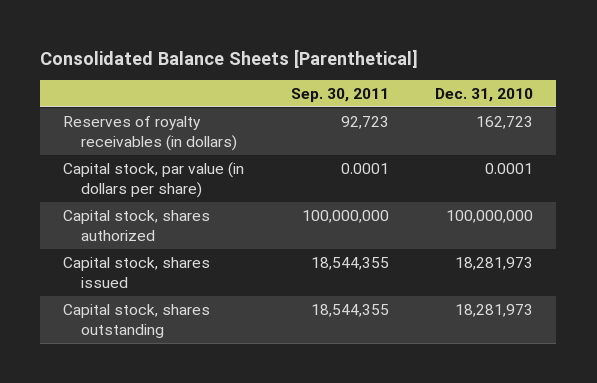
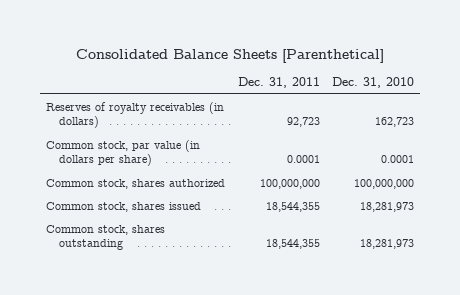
[290,88,389,103] Sep. 30, 2011 -> none
none -> [237,77,320,89] Dec. 31, 2011
[63,161,245,198] Capital stock, par value (in dollars per share) -> [46,139,201,167] Common stock, par value (in dollars per share)
[63,209,211,241] Capital stock, shares authorized -> [46,178,226,189] Common stock, shares authorized
[63,256,211,288] Capital stock, shares issued -> [46,201,202,212] Common stock, shares issued
[63,303,211,338] Capital stock, shares outstanding -> [46,224,166,251] Common stock, shares outstanding

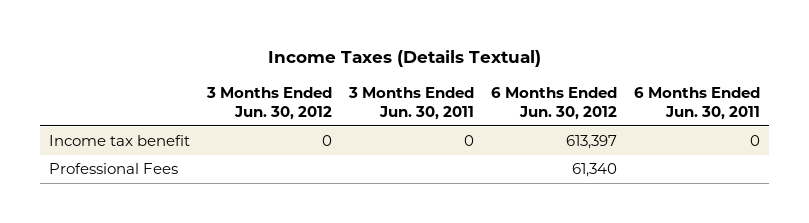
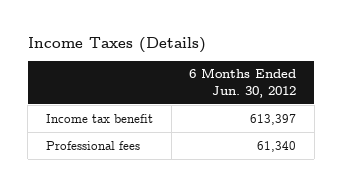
[267,50,541,68] Income Taxes (Details Textual) -> [27,36,206,53] Income Taxes (Details)
[206,86,333,120] 3 Months Ended Jun. 30, 2012 -> none
[348,86,475,120] 3 Months Ended Jun. 30, 2011 -> none
[634,86,761,120] 6 Months Ended Jun. 30, 2011 -> none
[48,163,178,175] Professional Fees -> [45,140,140,150] Professional fees

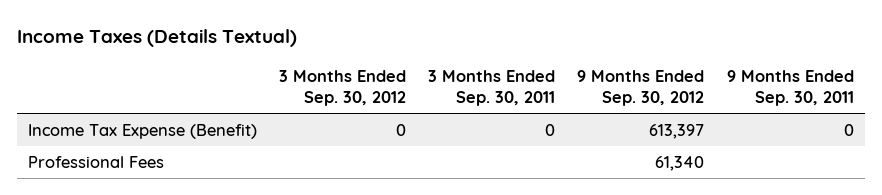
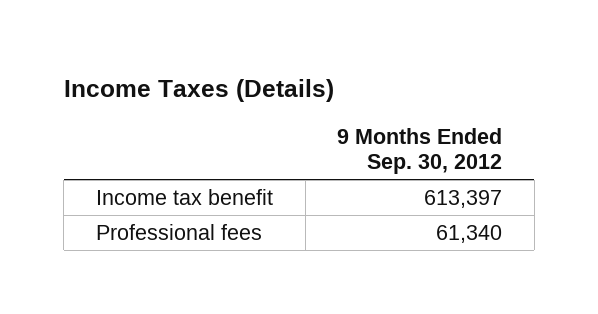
[17,29,298,48] Income Taxes (Details Textual) -> [63,79,334,103] Income Taxes (Details)
[279,69,407,106] 3 Months Ended Sep. 30, 2012 -> none
[428,69,556,106] 3 Months Ended Sep. 30, 2011 -> none
[726,69,854,106] 9 Months Ended Sep. 30, 2011 -> none
[28,124,258,140] Income Tax Expense (Benefit) -> [95,188,273,205] Income tax benefit
[28,156,165,169] Professional Fees -> [95,223,262,240] Professional fees

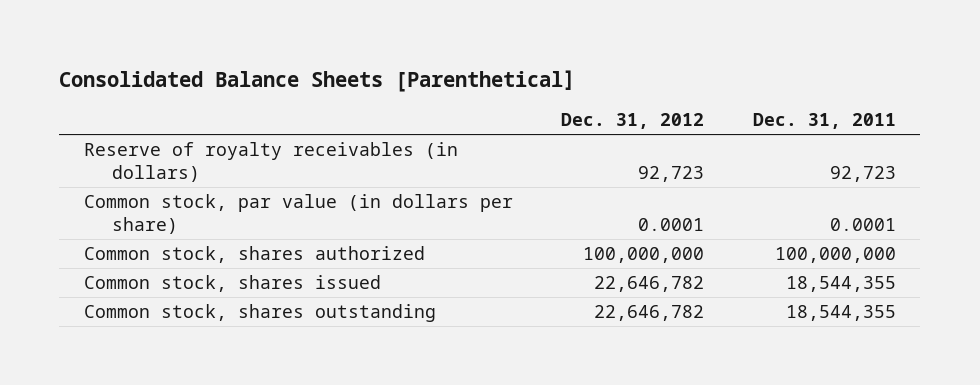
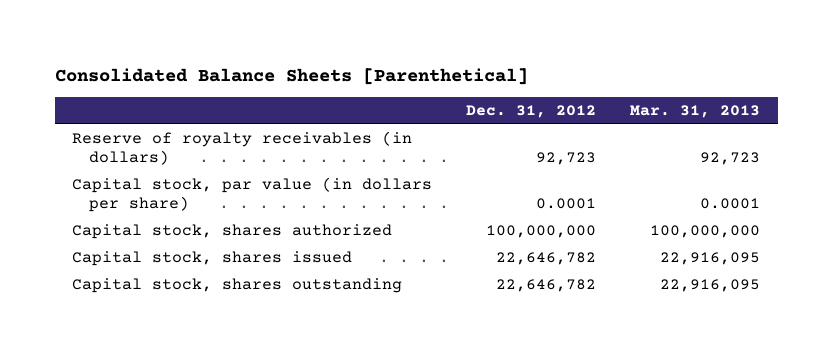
[752,113,896,130] Dec. 31, 2011 -> none
none -> [630,105,761,119] Mar. 31, 2013
[83,194,513,234] Common stock, par value (in dollars per share) -> [72,177,433,213] Capital stock, par value (in dollars per share)
[83,246,425,264] Common stock, shares authorized -> [72,224,393,240] Capital stock, shares authorized
[83,275,381,293] Common stock, shares issued -> [72,251,353,267] Capital stock, shares issued
[83,304,436,323] Common stock, shares outstanding -> [72,278,403,294] Capital stock, shares outstanding

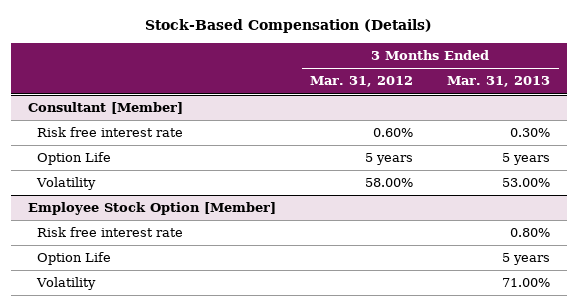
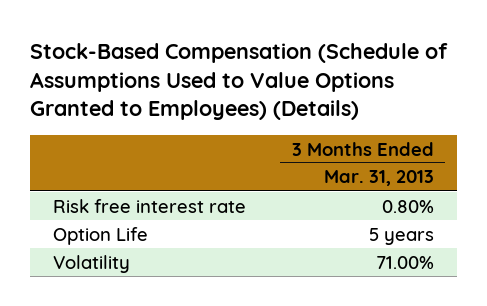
[145,19,433,34] Stock-Based Compensation (Details) -> [30,42,449,121] Stock-Based Compensation (Schedule of Assumptions Used to Value Options Granted to Employees) (Details)
[310,76,414,88] Mar. 31, 2012 -> none
[28,102,184,115] Consultant [Member] -> none
[37,127,184,138] Risk free interest rate -> none
[37,152,112,166] Option Life -> none
[36,177,97,191] Volatility -> none
[28,202,277,216] Employee Stock Option [Member] -> none

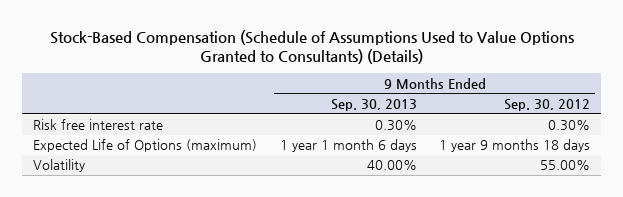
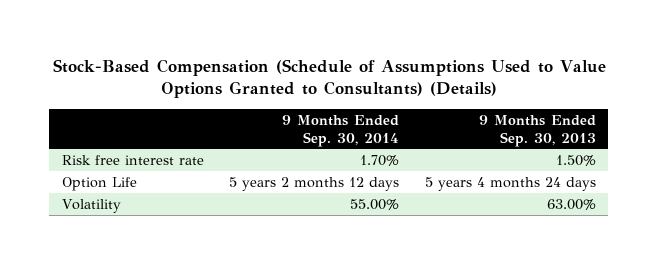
[503,98,590,111] Sep. 30, 2012 -> none
none -> [282,114,400,147] 9 Months Ended Sep. 30, 2014
[374,120,417,132] 0.30% -> [555,154,596,166] 1.50%
[33,139,258,153] Expected Life of Options (maximum) -> [61,176,137,191] Option Life
[279,139,417,153] 1 year 1 month 6 days -> [424,176,596,191] 5 years 4 months 24 days
[366,160,417,171] 40.00% -> [546,198,596,210] 63.00%

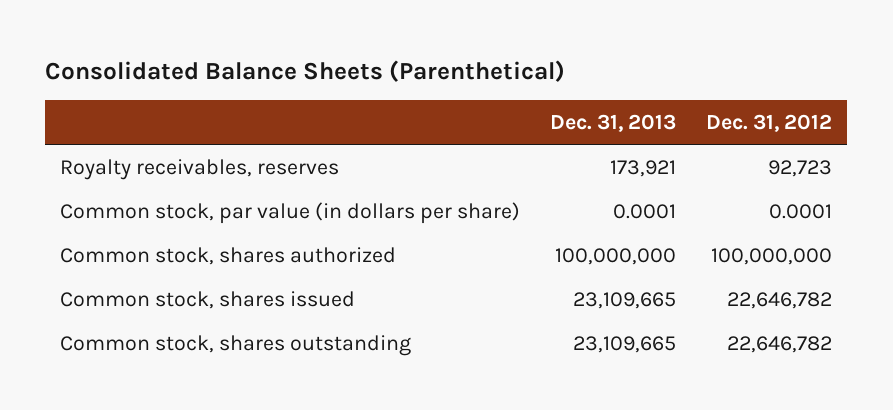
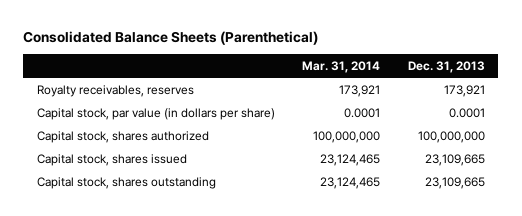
[706,113,833,132] Dec. 31, 2012 -> none
none -> [302,61,381,74] Mar. 31, 2014
[60,201,521,224] Common stock, par value (in dollars per share) -> [36,107,275,120] Capital stock, par value (in dollars per share)
[60,246,397,265] Common stock, shares authorized -> [36,130,209,143] Capital stock, shares authorized
[60,290,356,309] Common stock, shares issued -> [36,153,187,166] Capital stock, shares issued
[60,334,412,356] Common stock, shares outstanding -> [36,176,216,189] Capital stock, shares outstanding

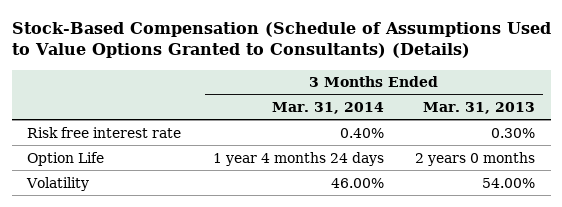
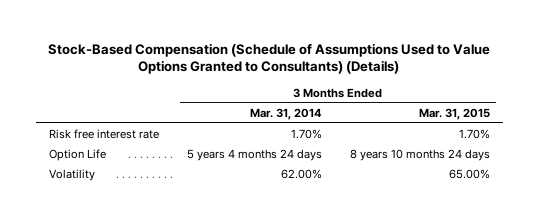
[423,101,536,114] Mar. 31, 2013 -> none
none -> [418,107,490,120] Mar. 31, 2015
[339,127,384,138] 0.40% -> [290,128,322,139] 1.70%
[212,151,384,166] 1 year 4 months 24 days -> [186,148,322,161] 5 years 4 months 24 days
[330,177,384,188] 46.00% -> [280,168,322,179] 62.00%

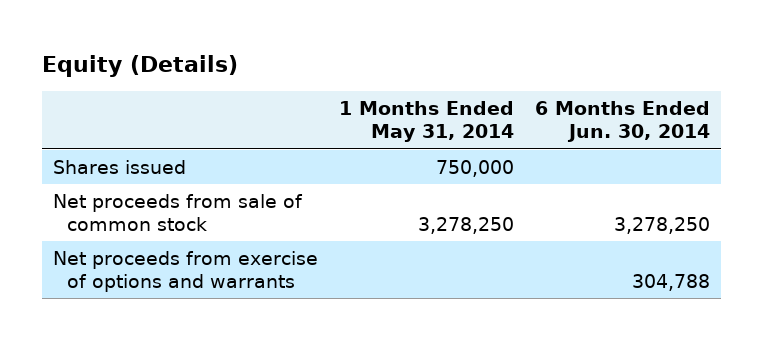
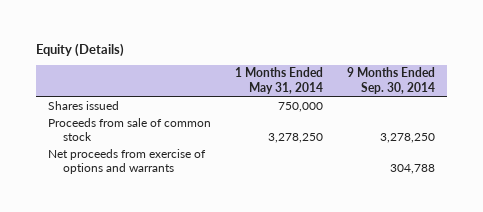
[534,101,710,143] 6 Months Ended Jun. 30, 2014 -> none
none -> [346,67,435,94] 9 Months Ended Sep. 30, 2014
[52,194,303,232] Net proceeds from sale of common stock -> [47,117,211,141] Proceeds from sale of common stock

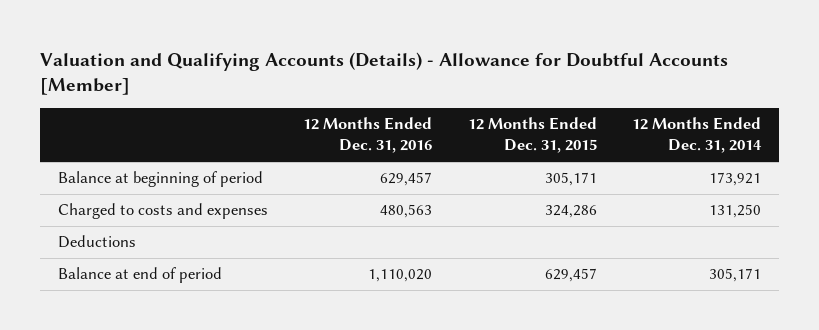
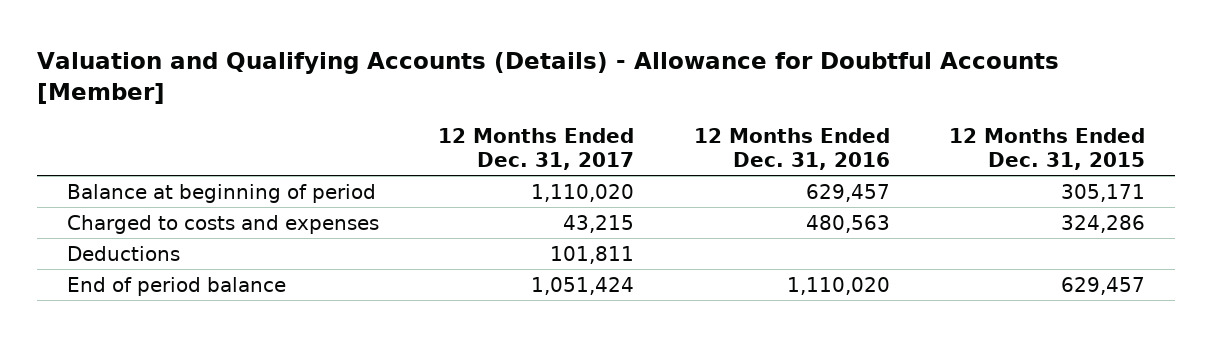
[632,117,763,154] 12 Months Ended Dec. 31, 2014 -> none
none -> [438,128,635,170] 12 Months Ended Dec. 31, 2017
[57,267,222,284] Balance at end of period -> [66,276,286,296] End of period balance

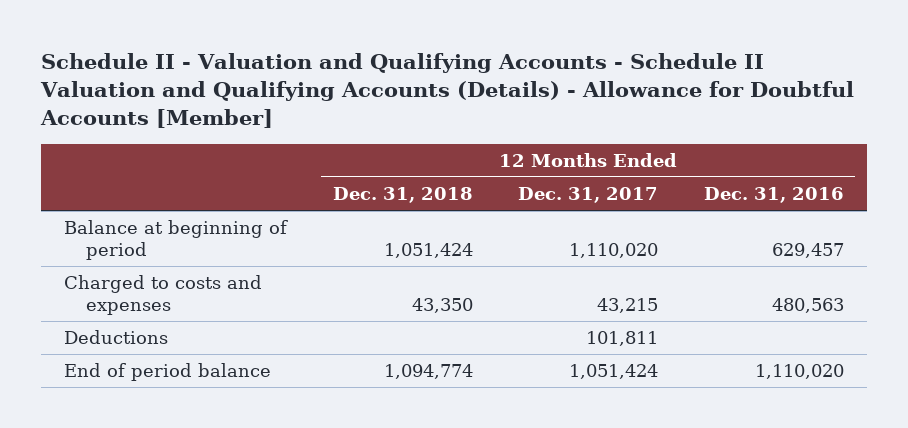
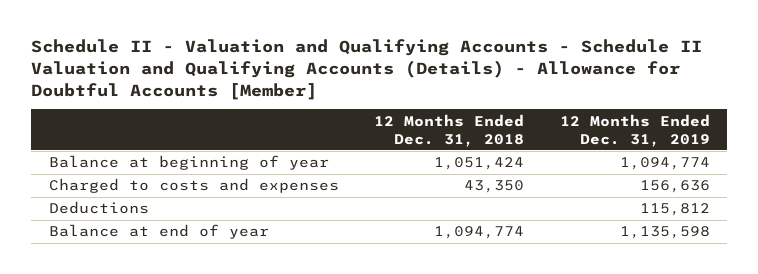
[518,187,659,204] Dec. 31, 2017 -> none
[704,187,845,204] Dec. 31, 2016 -> none
none -> [559,113,710,147] 12 Months Ended Dec. 31, 2019
[64,220,289,261] Balance at beginning of period -> [48,155,329,171] Balance at beginning of year
[64,363,272,382] End of period balance -> [48,224,269,240] Balance at end of year

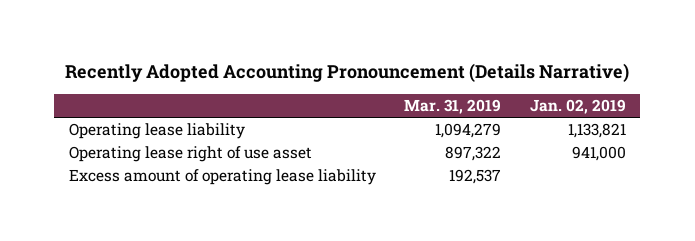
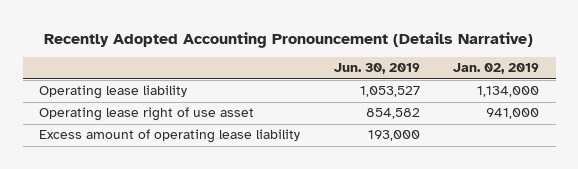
[404,99,502,115] Mar. 31, 2019 -> none
none -> [333,63,420,75] Jun. 30, 2019
[568,123,627,139] 1,133,821 -> [476,86,539,98] 1,134,000

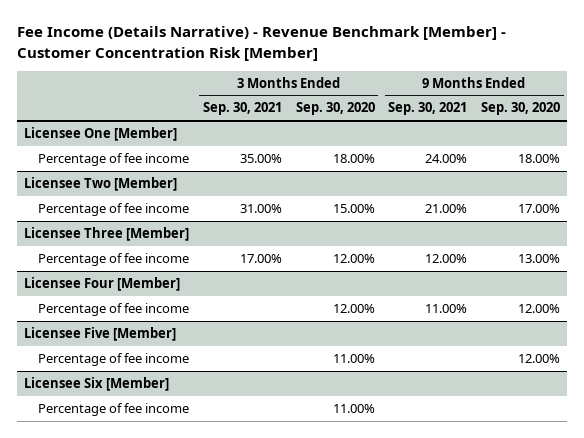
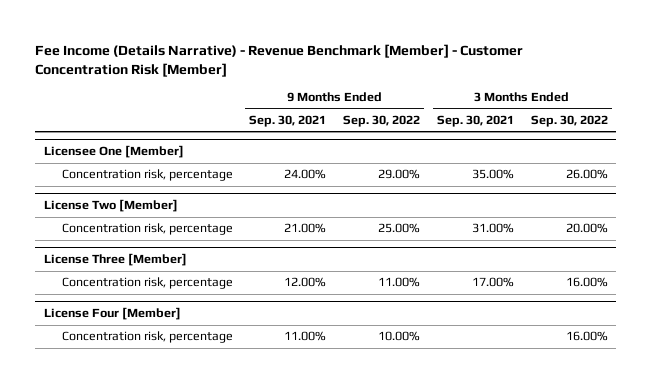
[295,102,375,116] Sep. 30, 2020 -> none
[481,102,561,116] Sep. 30, 2020 -> none
none -> [343,115,421,128] Sep. 30, 2022
none -> [530,115,608,128] Sep. 30, 2022
[24,327,177,342] Licensee Five [Member] -> none
[37,353,189,367] Percentage of fee income -> none
[24,377,170,392] Licensee Six [Member] -> none
[37,403,189,417] Percentage of fee income -> none
[37,153,189,167] Percentage of fee income -> [61,169,233,182] Concentration risk, percentage
[24,177,178,192] Licensee Two [Member] -> [43,199,178,213] License Two [Member]
[37,203,189,217] Percentage of fee income -> [61,223,233,236] Concentration risk, percentage
[24,227,190,242] Licensee Three [Member] -> [43,253,187,267] License Three [Member]
[37,253,189,267] Percentage of fee income -> [61,277,233,290] Concentration risk, percentage
[24,277,181,292] Licensee Four [Member] -> [43,307,181,321] License Four [Member]
[37,303,189,317] Percentage of fee income -> [61,331,233,344] Concentration risk, percentage

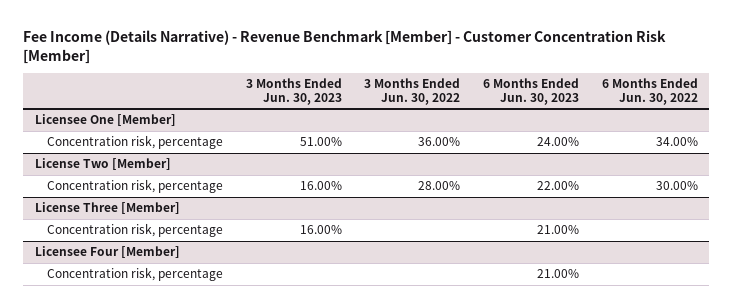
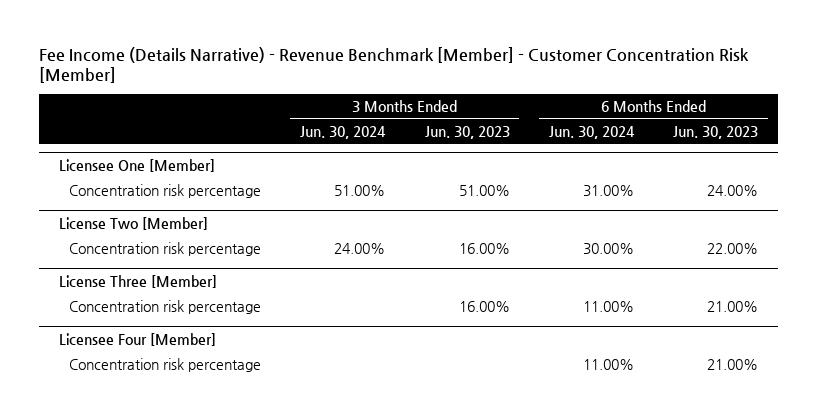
[364,77,461,105] 3 Months Ended Jun. 30, 2022 -> none
[601,77,698,105] 6 Months Ended Jun. 30, 2022 -> none
none -> [300,125,387,139] Jun. 30, 2024
none -> [548,125,635,139] Jun. 30, 2024
[47,135,224,150] Concentration risk, percentage -> [68,184,261,199] Concentration risk percentage
[47,179,224,194] Concentration risk, percentage -> [68,242,261,257] Concentration risk percentage
[47,223,224,238] Concentration risk, percentage -> [68,300,261,315] Concentration risk percentage
[47,267,224,282] Concentration risk, percentage -> [68,358,261,373] Concentration risk percentage

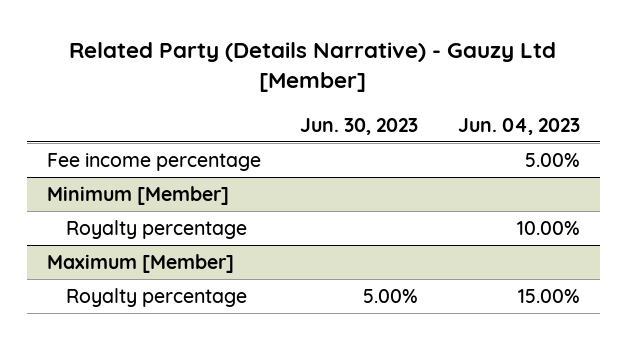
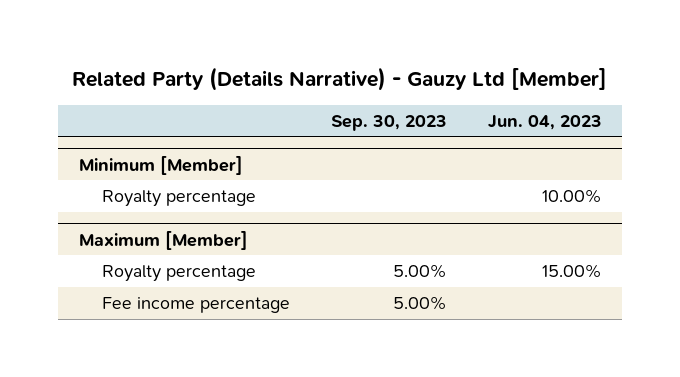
[300,117,419,135] Jun. 30, 2023 -> none
none -> [330,114,447,131] Sep. 30, 2023
[47,152,262,171] Fee income percentage -> none
none -> [101,297,290,314] Fee income percentage

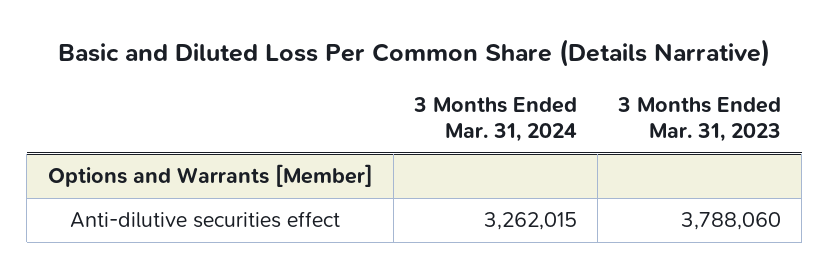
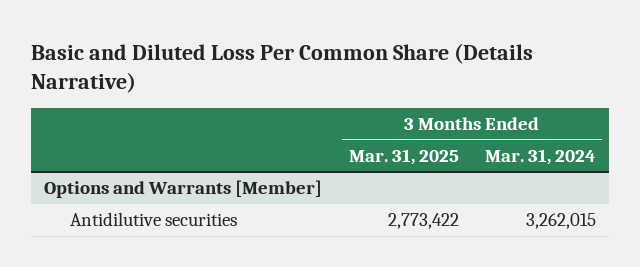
[617,96,782,143] 3 Months Ended Mar. 31, 2023 -> none
none -> [348,148,459,165] Mar. 31, 2025
[70,211,341,229] Anti-dilutive securities effect -> [69,212,237,227] Antidilutive securities

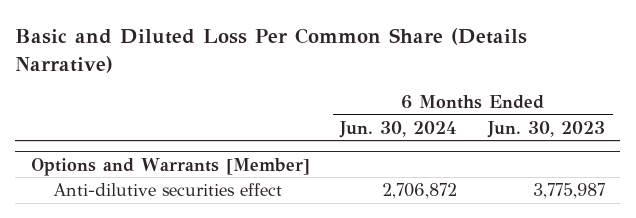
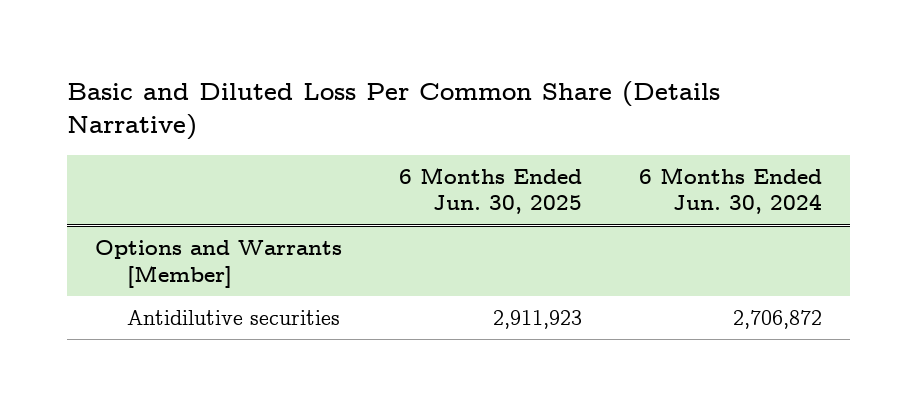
[486,120,605,138] Jun. 30, 2023 -> none
none -> [398,167,582,215] 6 Months Ended Jun. 30, 2025
[53,183,283,197] Anti-dilutive securities effect -> [126,310,340,326] Antidilutive securities

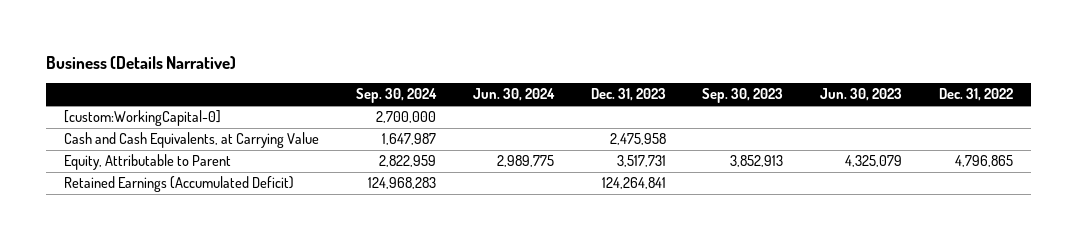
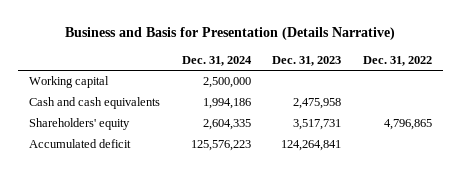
[45,55,236,69] Business (Details Narrative) -> [65,27,396,41] Business and Basis for Presentation (Details Narrative)
[356,88,438,104] Sep. 30, 2024 -> none
[472,88,555,102] Jun. 30, 2024 -> none
[702,88,784,104] Sep. 30, 2023 -> none
[820,88,903,102] Jun. 30, 2023 -> none
none -> [181,55,252,66] Dec. 31, 2024
[64,110,222,127] [custom:WorkingCapital-0] -> [28,76,109,89] Working capital
[64,132,320,149] Cash and Cash Equivalents, at Carrying Value -> [28,97,160,110] Cash and cash equivalents
[64,154,232,171] Equity, Attributable to Parent -> [28,118,130,131] Shareholders' equity
[64,176,295,193] Retained Earnings (Accumulated Deficit) -> [28,139,131,149] Accumulated deficit

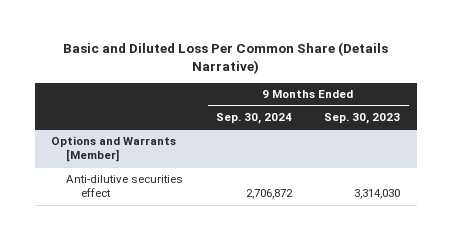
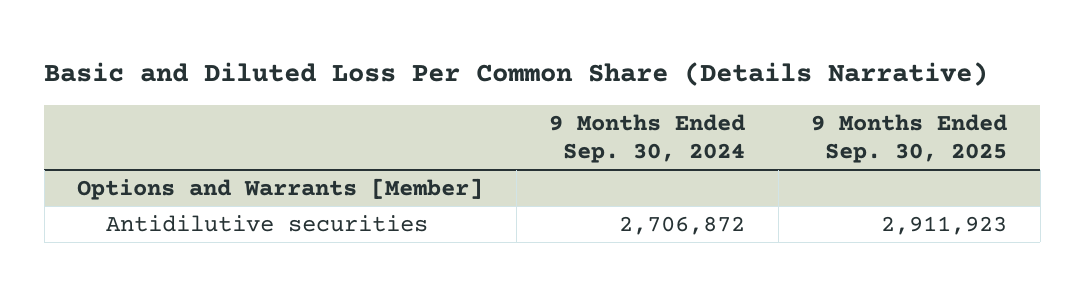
[324,113,401,125] Sep. 30, 2023 -> none
none -> [811,113,1008,164] 9 Months Ended Sep. 30, 2025
[66,174,184,198] Anti-dilutive securities effect -> [106,214,429,232] Antidilutive securities

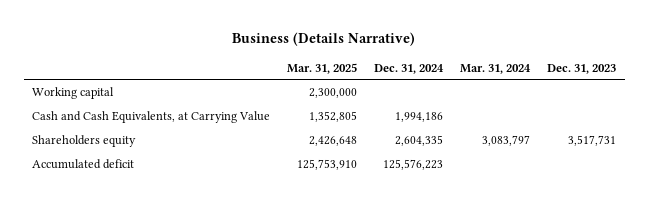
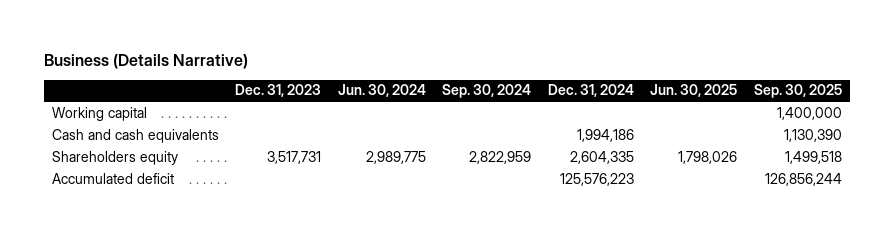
[287,62,358,74] Mar. 31, 2025 -> none
[460,63,532,74] Mar. 31, 2024 -> none
none -> [337,84,426,98] Jun. 30, 2024
none -> [442,84,532,99] Sep. 30, 2024
none -> [650,84,738,98] Jun. 30, 2025
none -> [753,84,842,99] Sep. 30, 2025
[32,110,271,123] Cash and Cash Equivalents, at Carrying Value -> [52,128,220,143] Cash and cash equivalents

